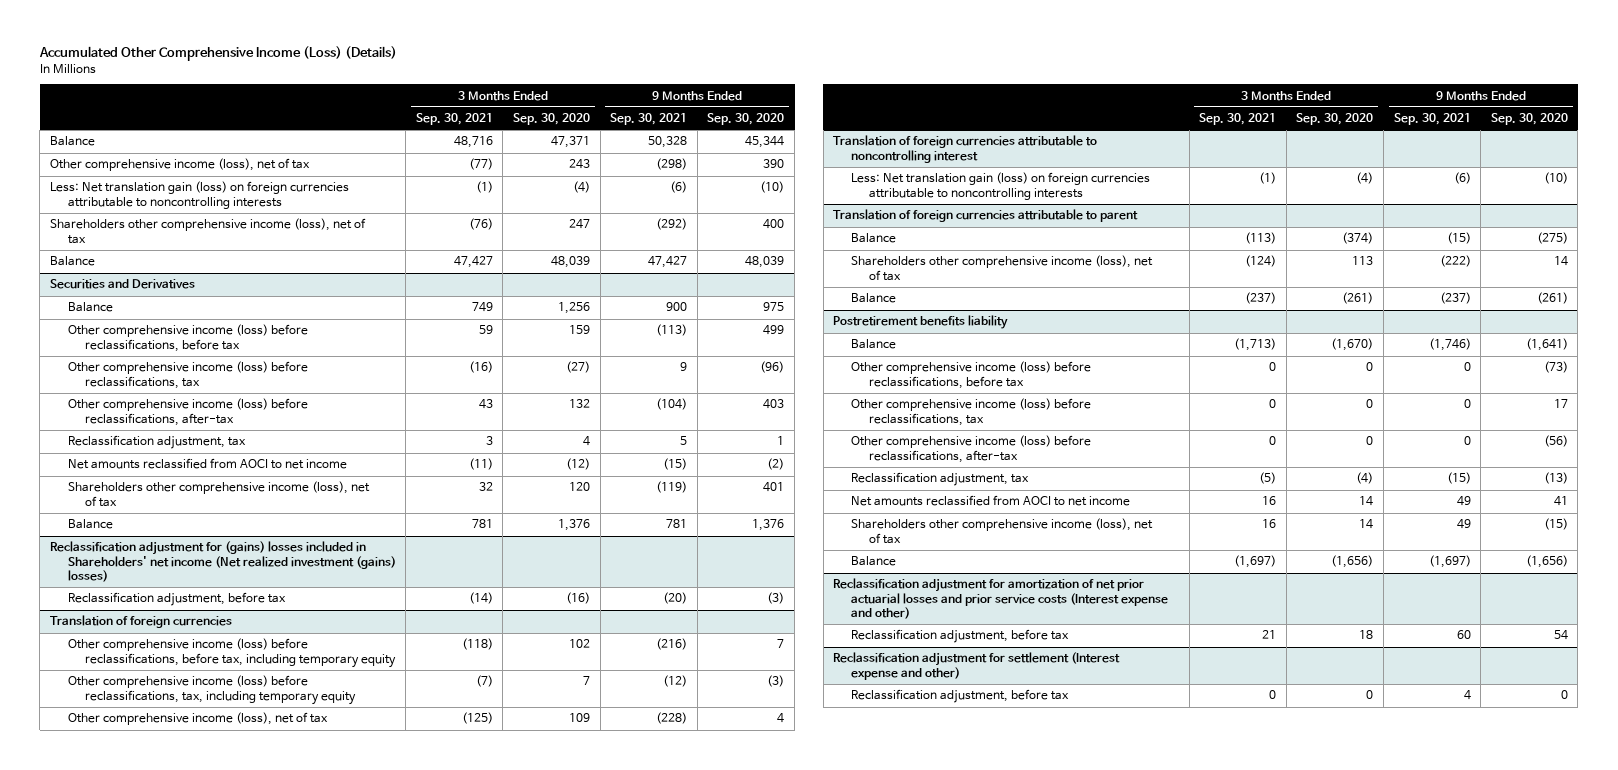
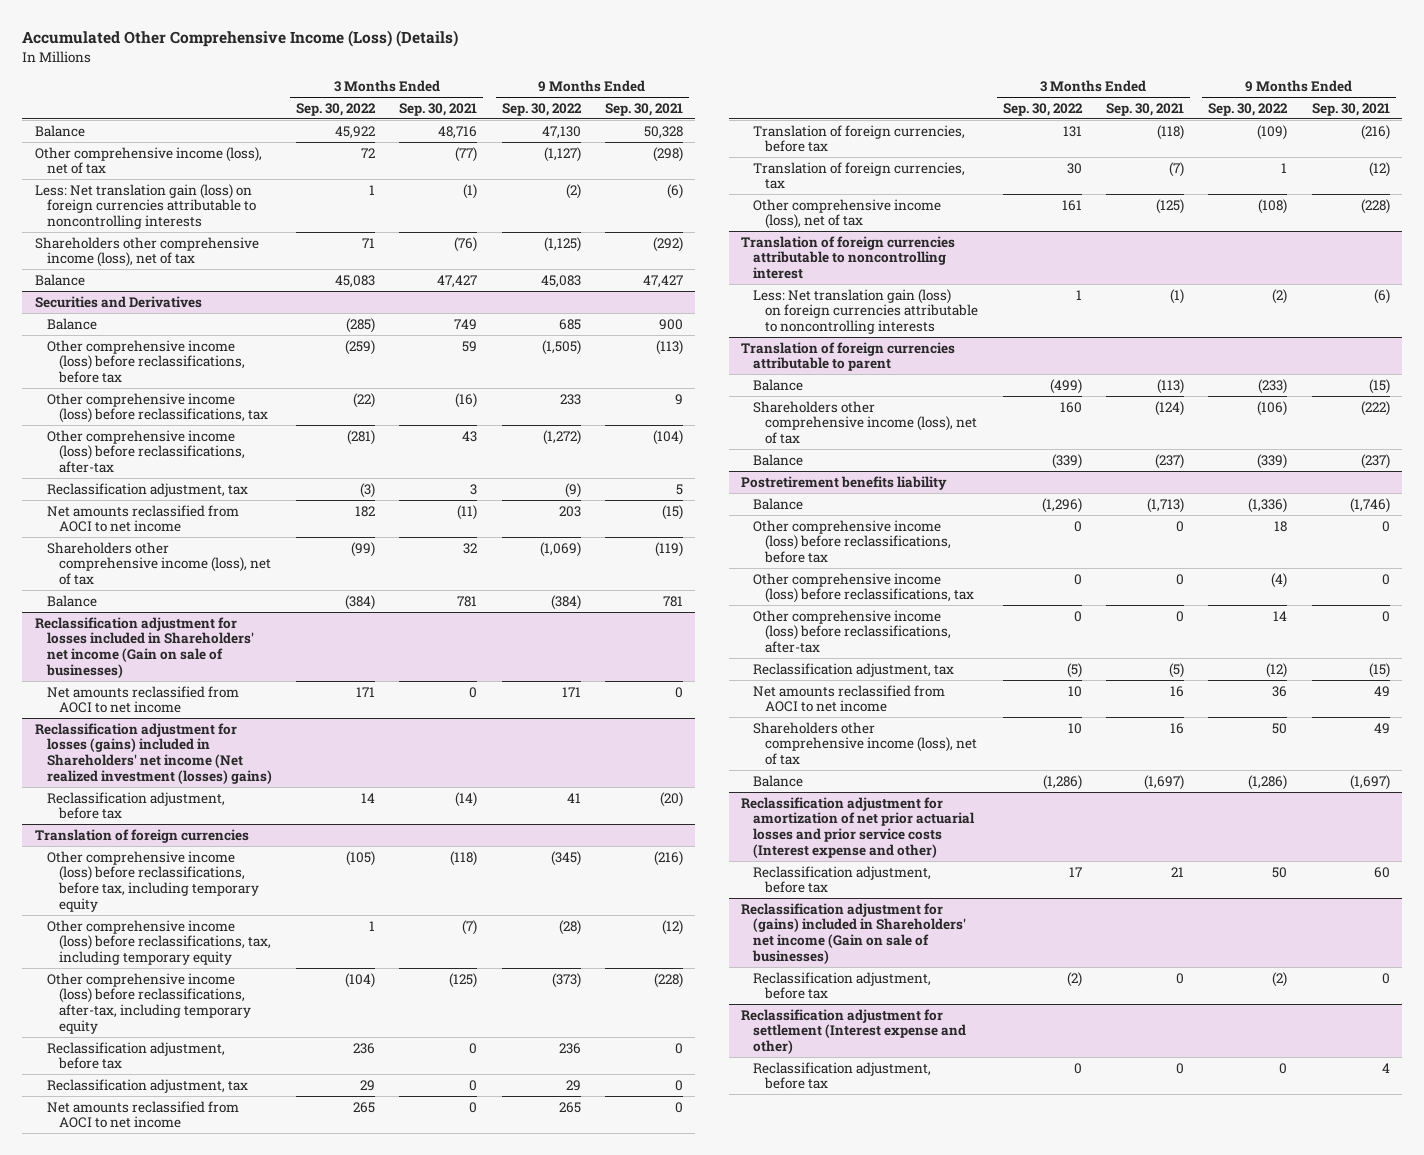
[513,113,591,126] Sep. 30, 2020 -> none
[707,113,785,126] Sep. 30, 2020 -> none
none -> [295,102,376,116] Sep. 30, 2022
none -> [501,102,582,116] Sep. 30, 2022
none -> [34,616,254,678] Reclassification adjustment for losses included in Shareholders' net income (Gain on sale of businesses)
none -> [46,685,239,714] Net amounts reclassified from AOCI to net income
[49,541,396,582] Reclassification adjustment for (gains) losses included in Shareholders' net income (Net realized investment (gains) losses) -> [34,722,272,784] Reclassification adjustment for losses (gains) included in Shareholders' net income (Net realized investment (losses) gains)
none -> [46,972,251,1034] Other comprehensive income (loss) before reclassifications, after-tax, including temporary equity
none -> [46,1041,225,1070] Reclassification adjustment, before tax
none -> [46,1078,248,1093] Reclassification adjustment, tax
none -> [46,1100,239,1129] Net amounts reclassified from AOCI to net income
none -> [753,124,966,153] Translation of foreign currencies, before tax
none -> [753,161,966,190] Translation of foreign currencies, tax
none -> [741,902,967,964] Reclassification adjustment for (gains) included in Shareholders' net income (Gain on sale of businesses)
none -> [753,971,932,1000] Reclassification adjustment, before tax

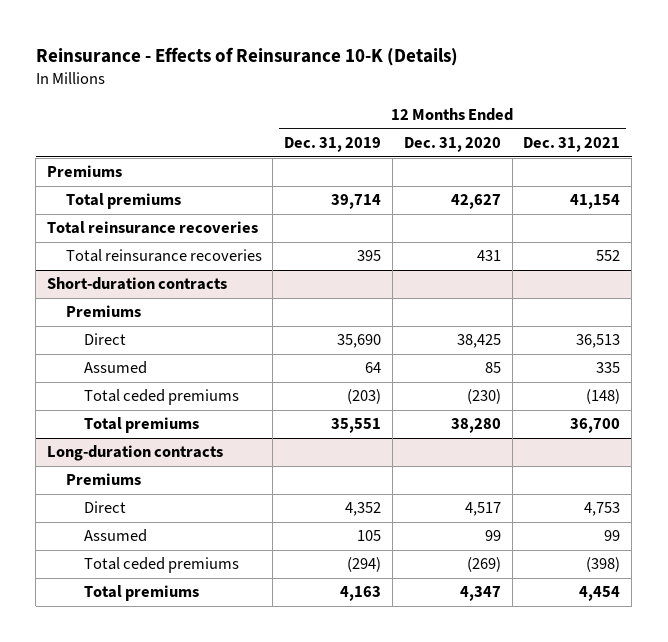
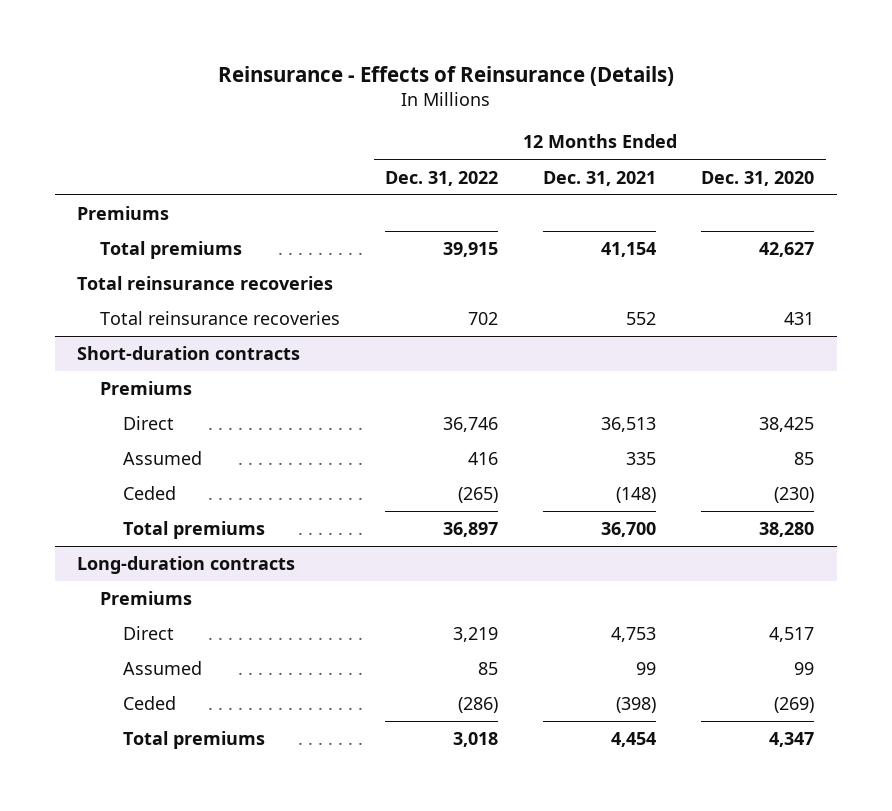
[35,46,458,66] Reinsurance - Effects of Reinsurance 10-K (Details) -> [217,66,674,87] Reinsurance - Effects of Reinsurance (Details)
[284,137,382,153] Dec. 31, 2019 -> none
none -> [385,170,499,186] Dec. 31, 2022
[83,389,239,406] Total ceded premiums -> [123,486,177,501] Ceded
[83,557,239,574] Total ceded premiums -> [123,696,177,711] Ceded

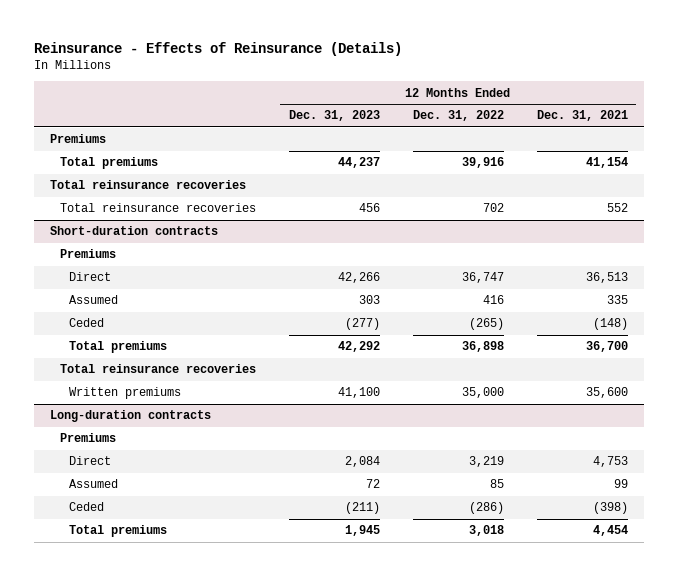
[701,170,815,186] Dec. 31, 2020 -> none
none -> [288,110,380,122] Dec. 31, 2023
[443,242,499,258] 39,915 -> [461,157,504,169] 39,916
[443,417,499,433] 36,746 -> [461,272,504,284] 36,747
[443,522,499,538] 36,897 -> [461,341,504,353] 36,898
none -> [59,364,256,374] Total reinsurance recoveries
none -> [68,387,181,400] Written premiums

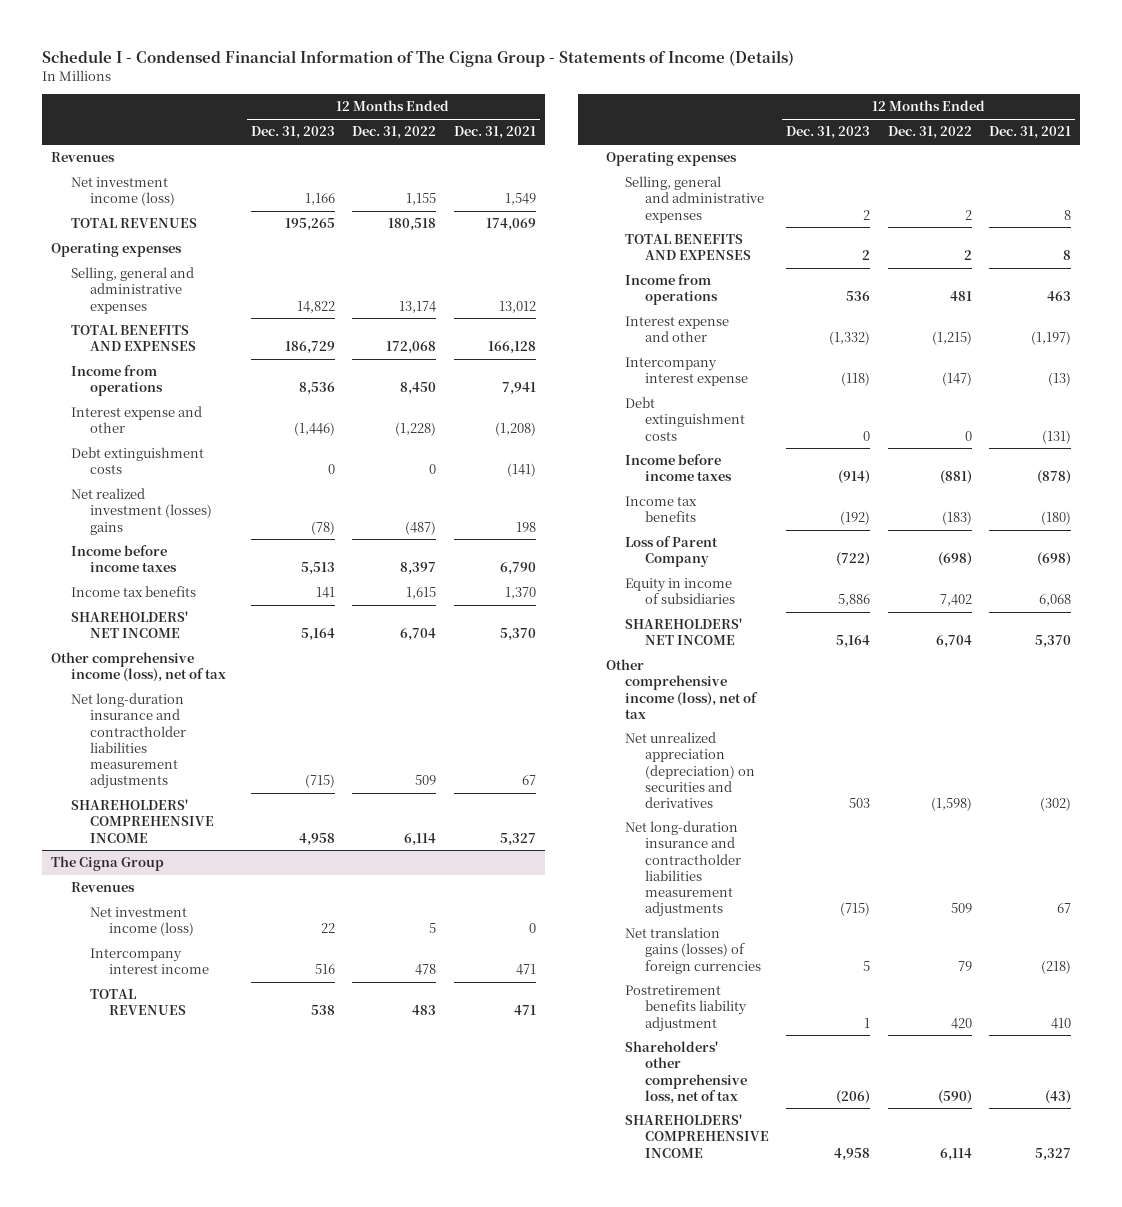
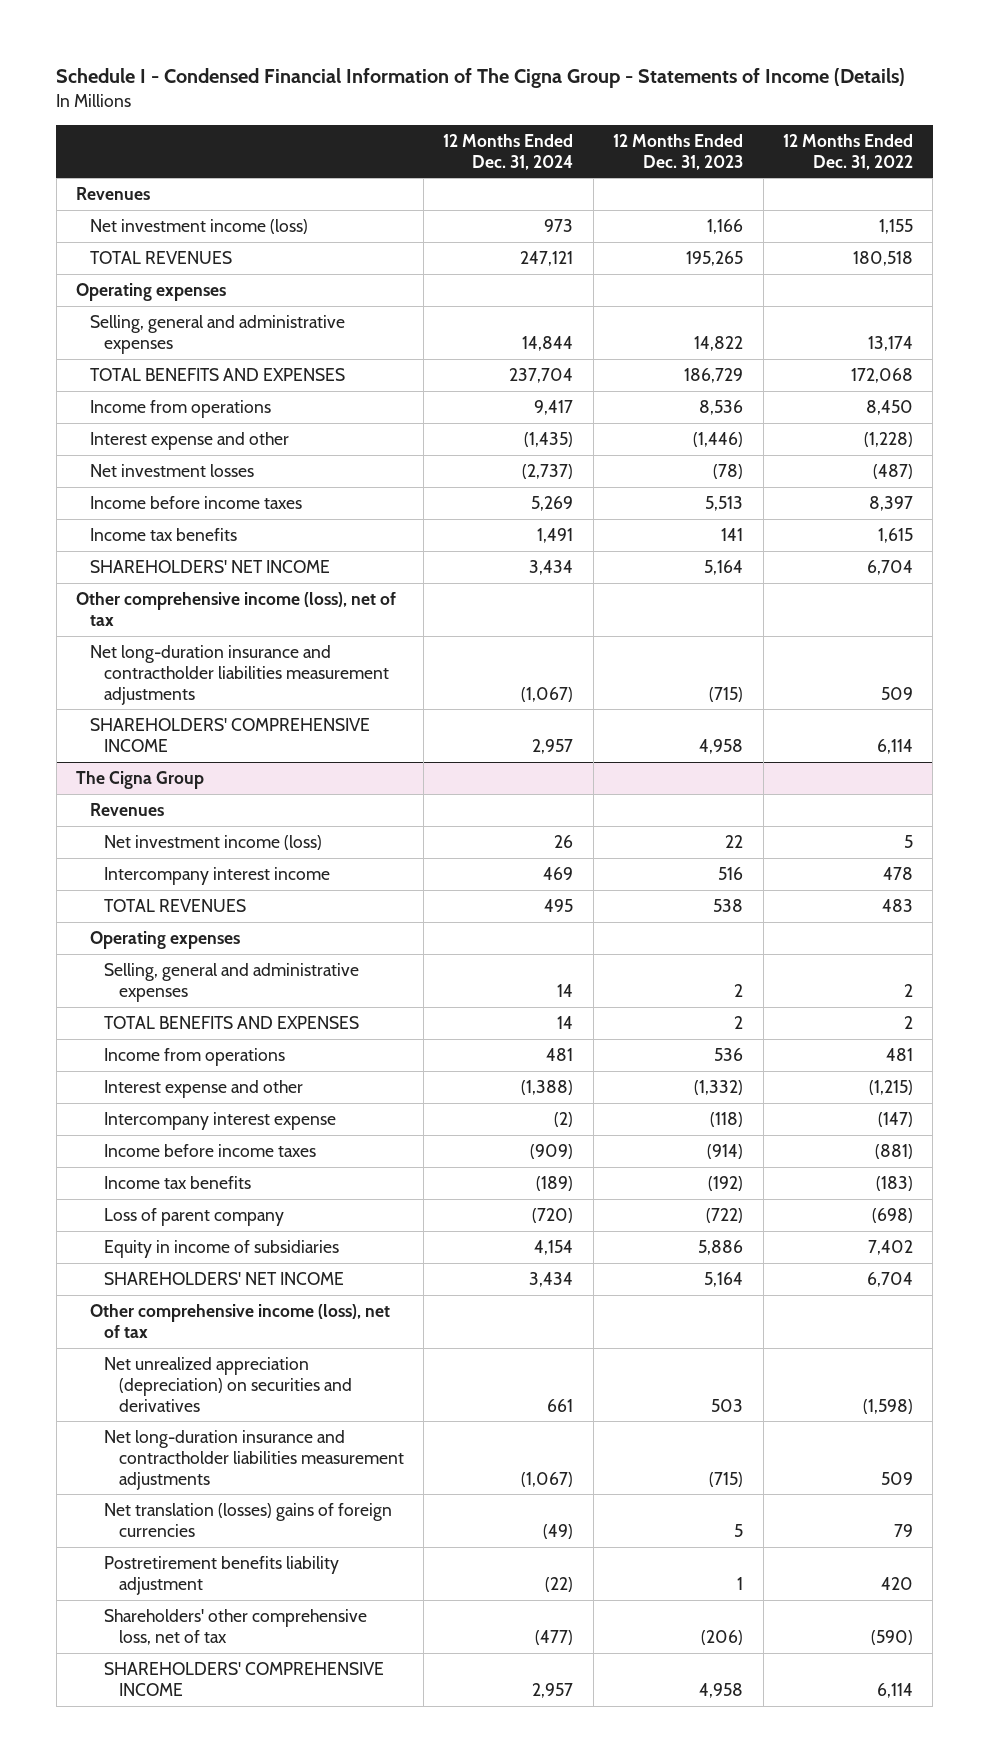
[453,126,536,140] Dec. 31, 2021 -> none
none -> [443,133,574,170] 12 Months Ended Dec. 31, 2024
[70,447,204,475] Debt extinguishment costs -> none
[70,488,213,535] Net realized investment (losses) gains -> [90,464,255,478] Net investment losses
[625,397,745,441] Debt extinguishment costs -> none
[625,536,719,568] Loss of Parent Company -> [104,1208,285,1227] Loss of parent company
[625,927,761,974] Net translation gains (losses) of foreign currencies -> [104,1503,393,1537] Net translation (losses) gains of foreign currencies

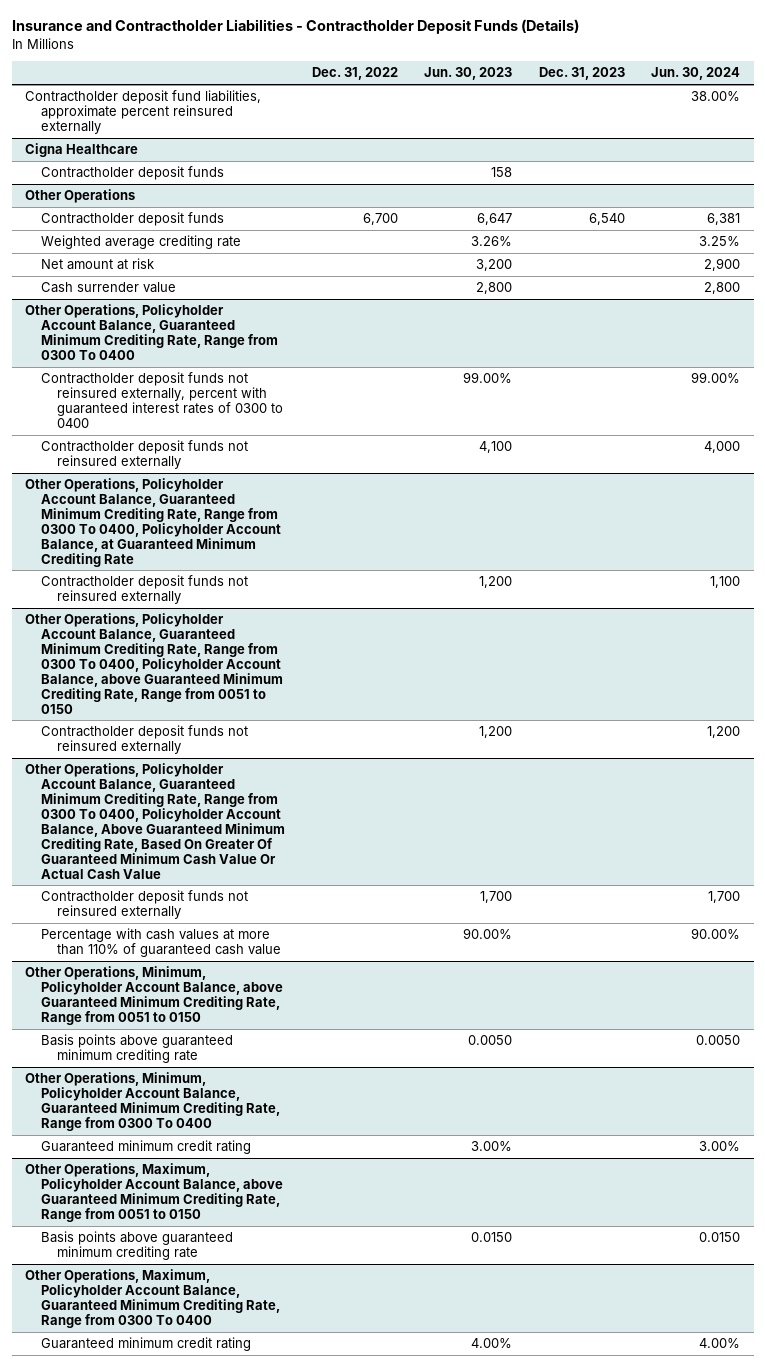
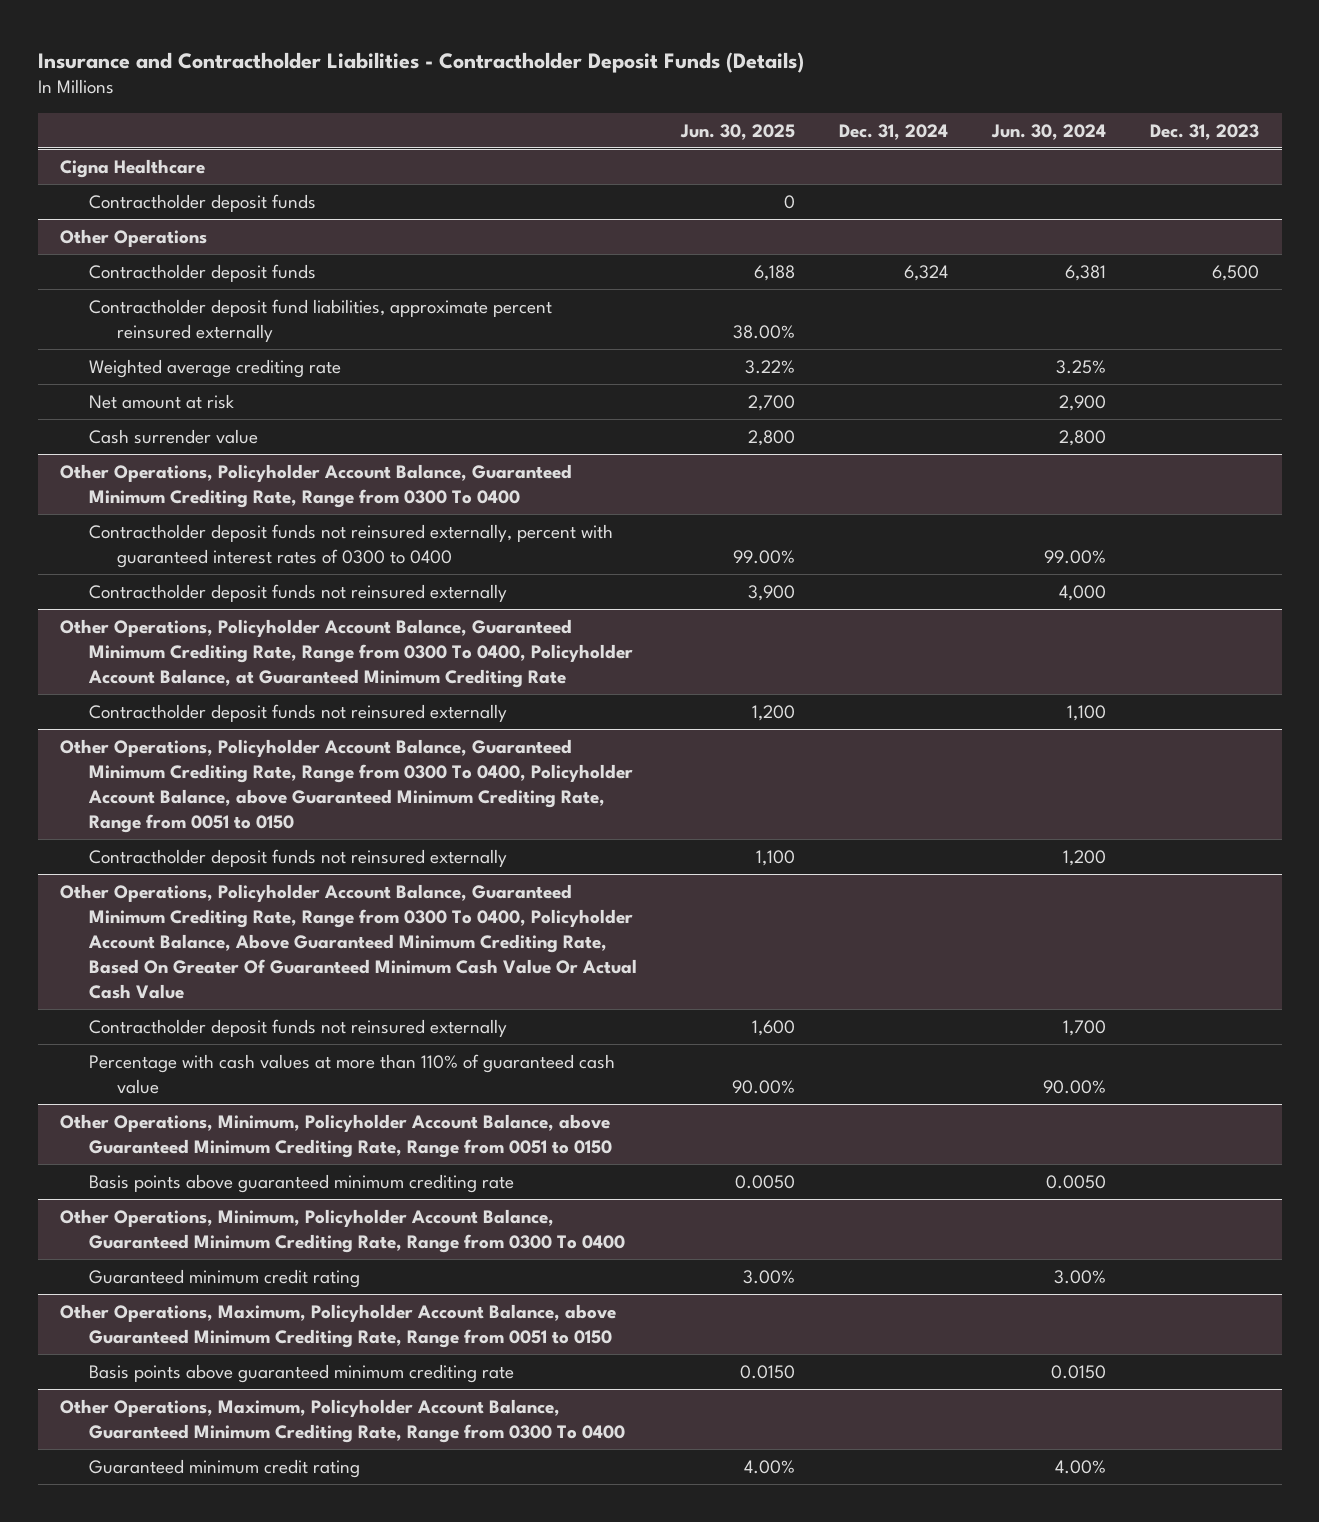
[311,67,398,81] Dec. 31, 2022 -> none
[424,67,513,81] Jun. 30, 2023 -> none
none -> [679,123,795,140] Jun. 30, 2025
none -> [839,123,949,140] Dec. 31, 2024
[24,89,261,134] Contractholder deposit fund liabilities, approximate percent reinsured externally -> none
[588,212,625,225] 6,540 -> [1212,264,1260,281] 6,500
none -> [88,298,552,342] Contractholder deposit fund liabilities, approximate percent reinsured externally

